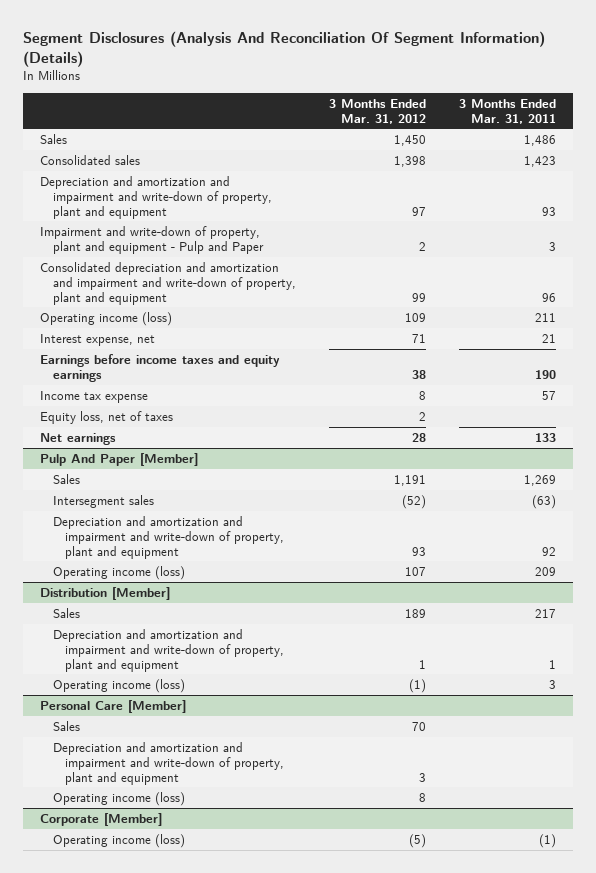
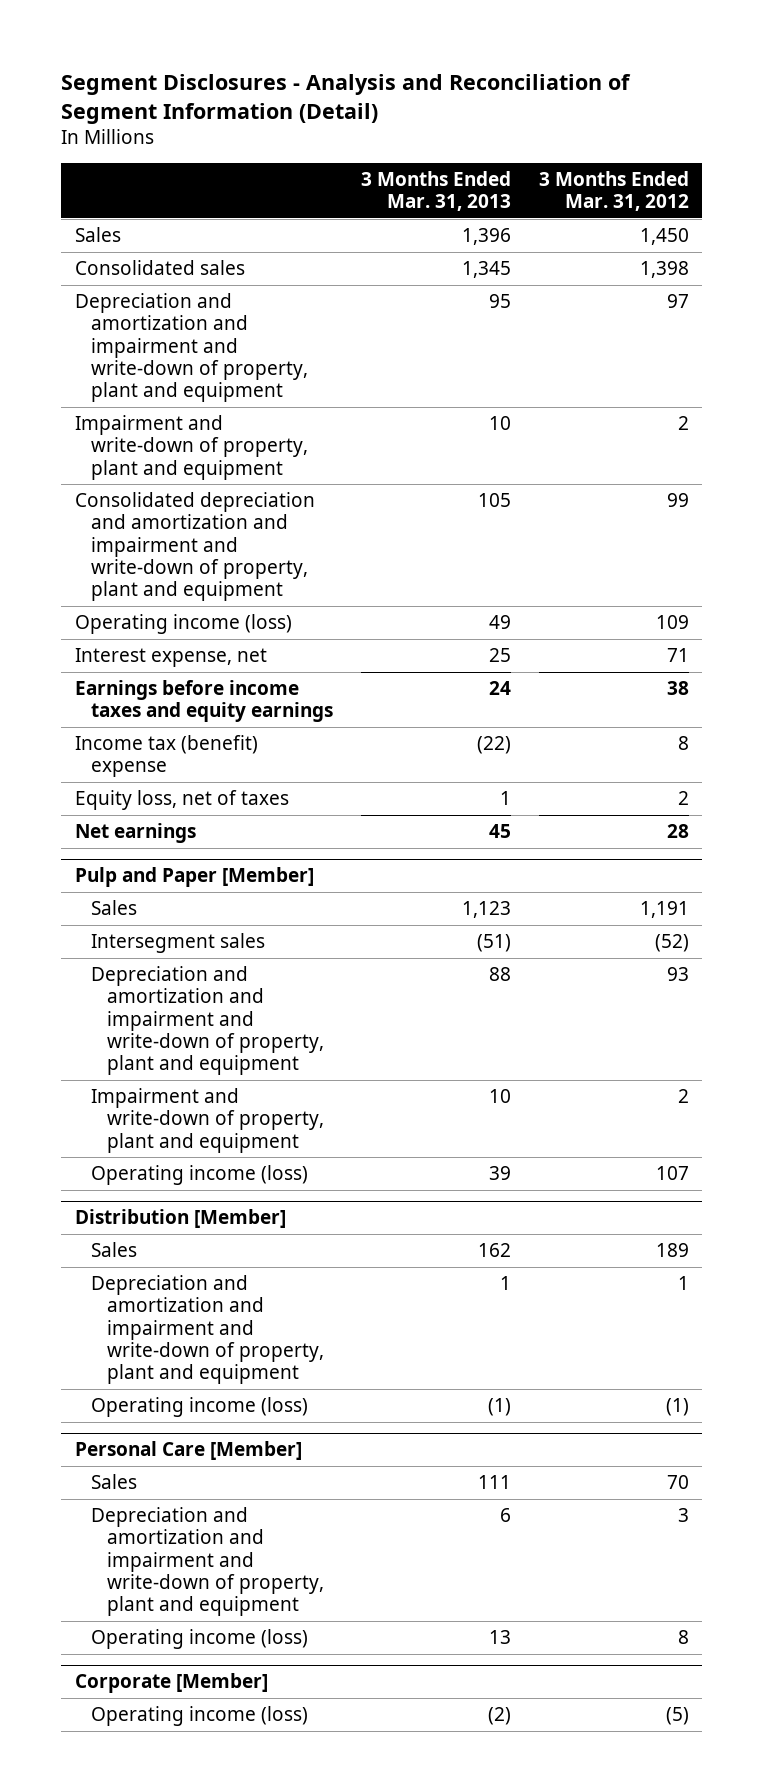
[23,31,546,67] Segment Disclosures (Analysis And Reconciliation Of Segment Information) (Details) -> [60,73,631,124] Segment Disclosures - Analysis and Reconciliation of Segment Information (Detail)
[459,98,557,124] 3 Months Ended Mar. 31, 2011 -> none
none -> [360,171,511,212] 3 Months Ended Mar. 31, 2013
[39,225,264,254] Impairment and write-down of property, plant and equipment - Pulp and Paper -> [74,415,308,480] Impairment and write-down of property, plant and equipment
[39,390,148,403] Income tax expense -> [74,735,258,778] Income tax (benefit) expense
[39,452,198,466] Pulp And Paper [Member] -> [74,867,314,888] Pulp and Paper [Member]
none -> [90,1088,324,1153] Impairment and write-down of property, plant and equipment

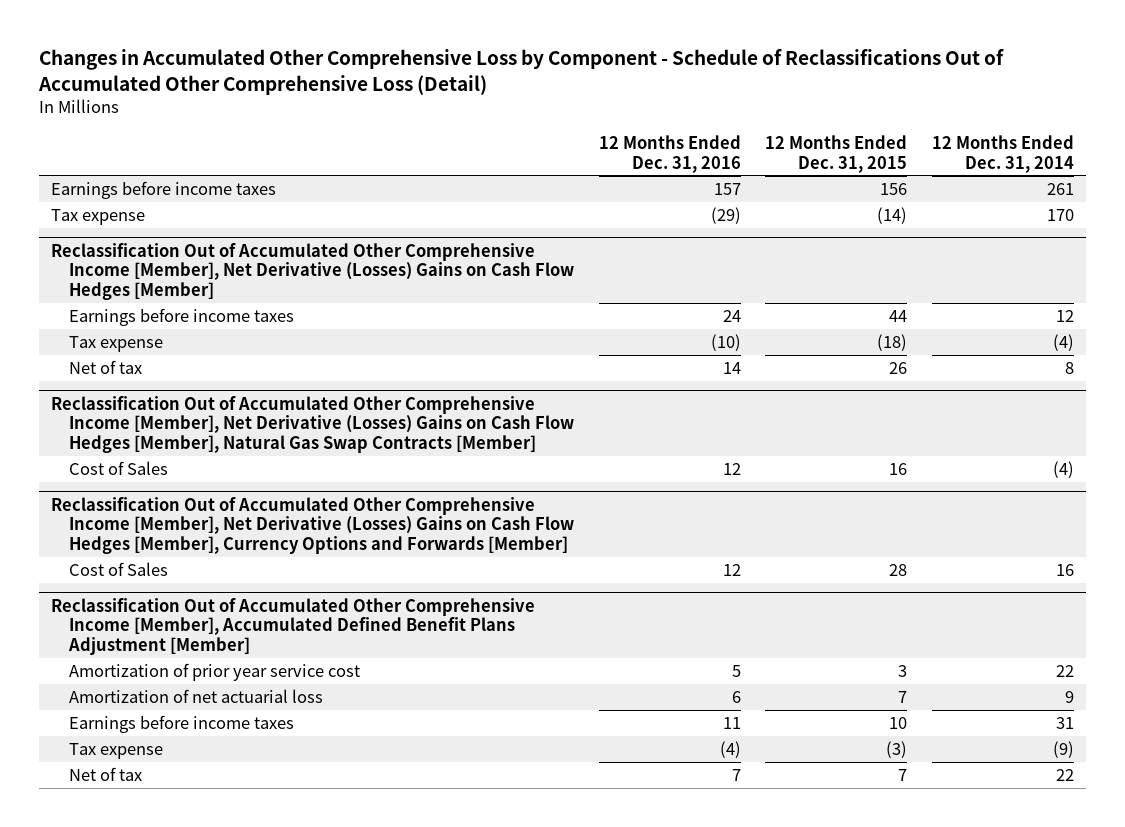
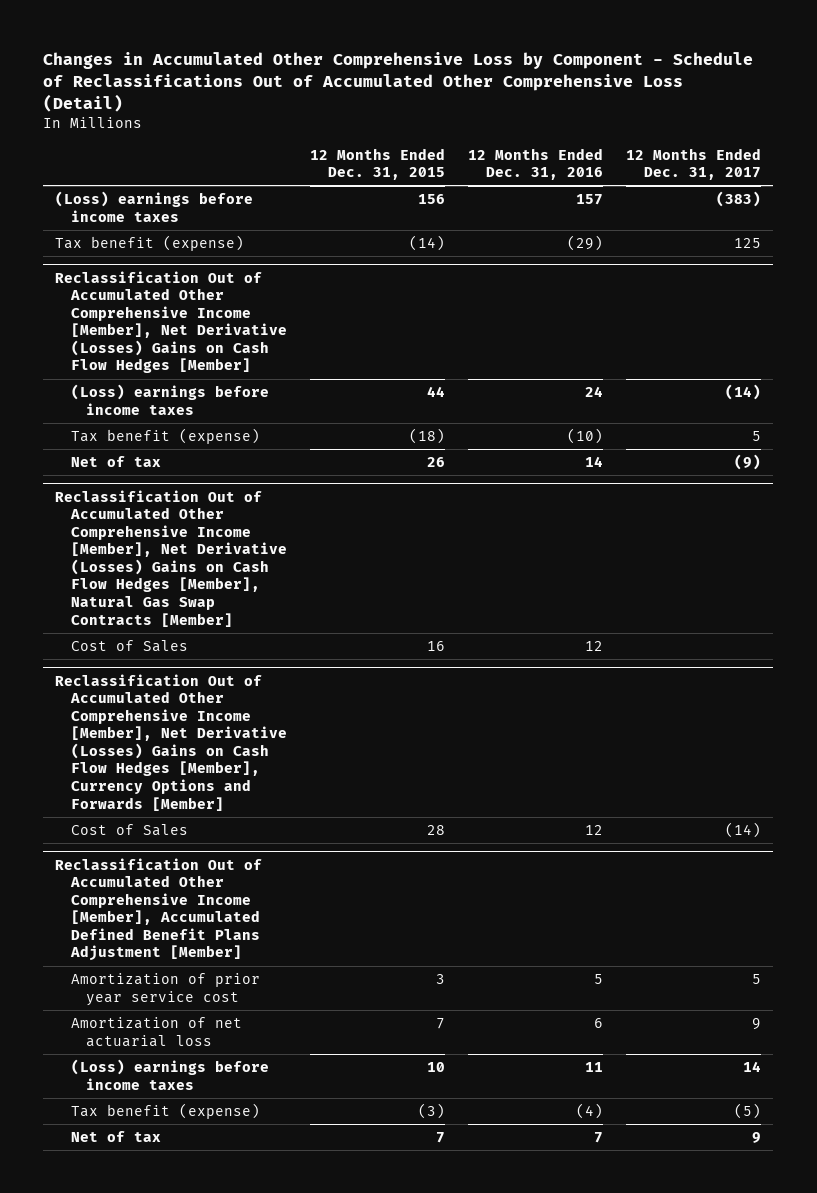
[932,134,1075,173] 12 Months Ended Dec. 31, 2014 -> none
none -> [626,147,762,181] 12 Months Ended Dec. 31, 2017
[51,180,277,199] Earnings before income taxes -> [55,191,254,222] (Loss) earnings before income taxes
[51,208,146,225] Tax expense -> [55,235,245,252] Tax benefit (expense)
[68,307,294,326] Earnings before income taxes -> [70,384,269,415] (Loss) earnings before income taxes
[68,335,163,352] Tax expense -> [70,428,260,445] Tax benefit (expense)
[68,714,294,733] Earnings before income taxes -> [70,1059,269,1090] (Loss) earnings before income taxes
[68,742,163,759] Tax expense -> [70,1103,260,1120] Tax benefit (expense)

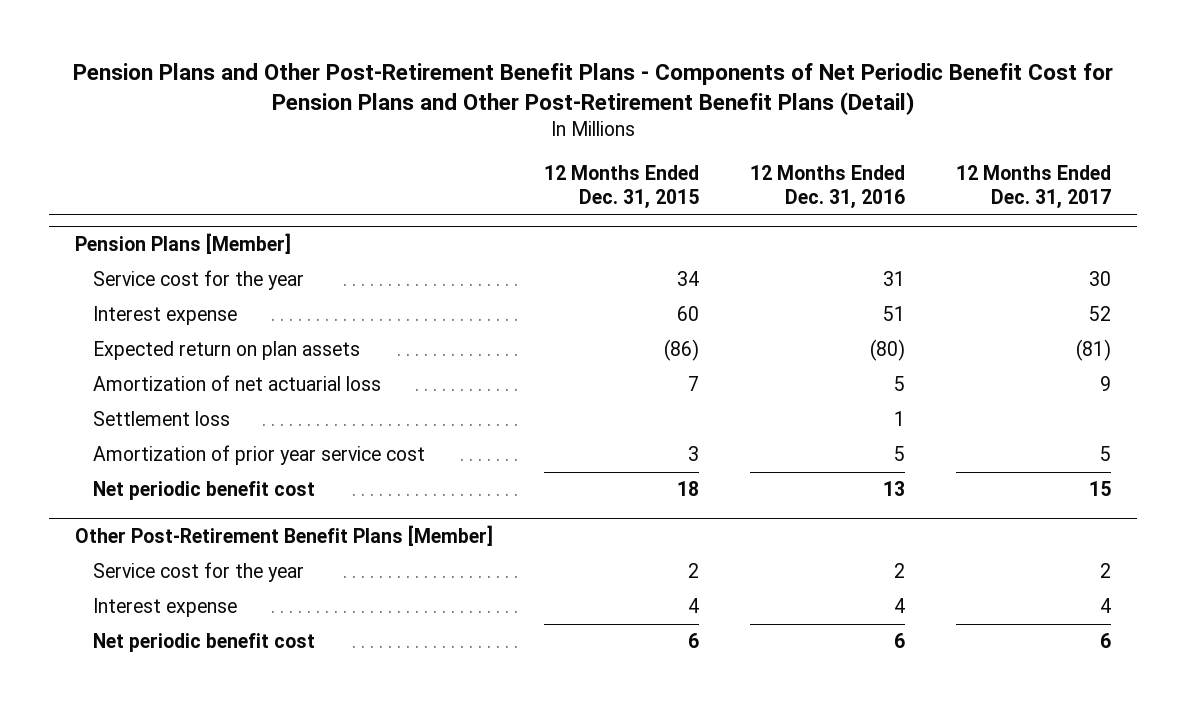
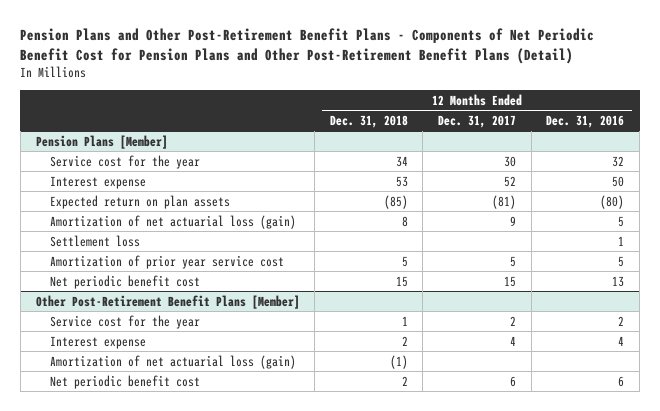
[543,165,699,209] 12 Months Ended Dec. 31, 2015 -> none
none -> [329,114,408,128] Dec. 31, 2018
[882,271,905,287] 31 -> [612,155,625,167] 32
[882,306,905,322] 51 -> [612,175,625,187] 50
[93,375,382,392] Amortization of net actuarial loss -> [49,214,296,229] Amortization of net actuarial loss (gain)
none -> [49,354,296,369] Amortization of net actuarial loss (gain)

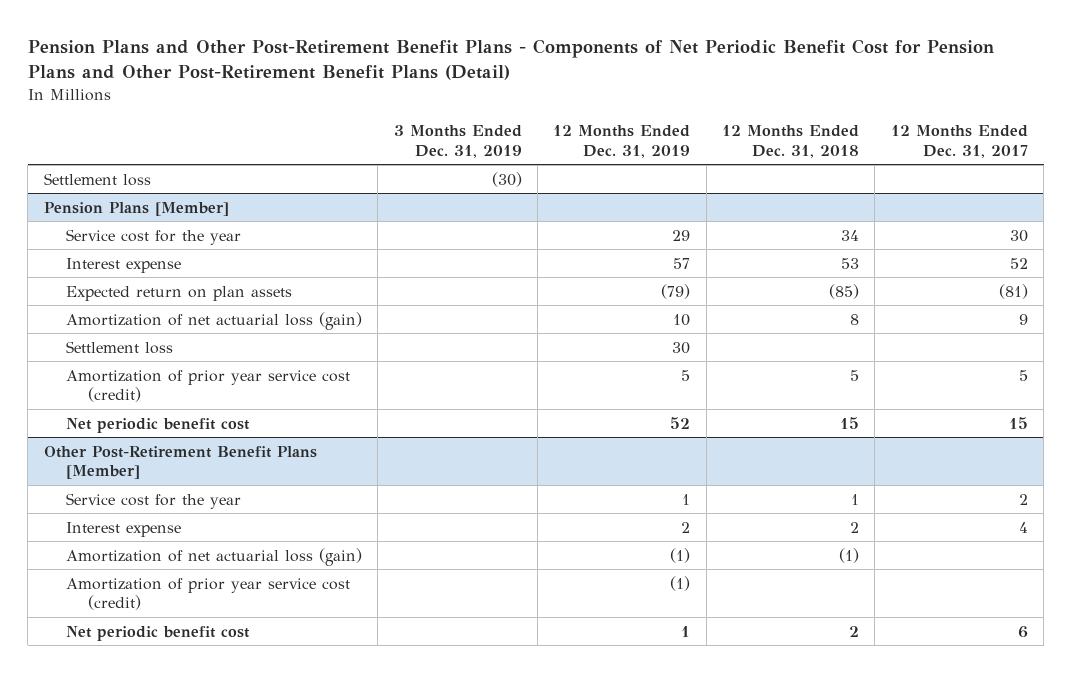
[546,114,625,128] Dec. 31, 2016 -> none
none -> [393,125,522,158] 3 Months Ended Dec. 31, 2019
none -> [553,125,691,158] 12 Months Ended Dec. 31, 2019
none -> [43,172,151,186] Settlement loss
[49,254,284,269] Amortization of prior year service cost -> [66,369,351,403] Amortization of prior year service cost (credit)
none -> [66,577,351,611] Amortization of prior year service cost (credit)

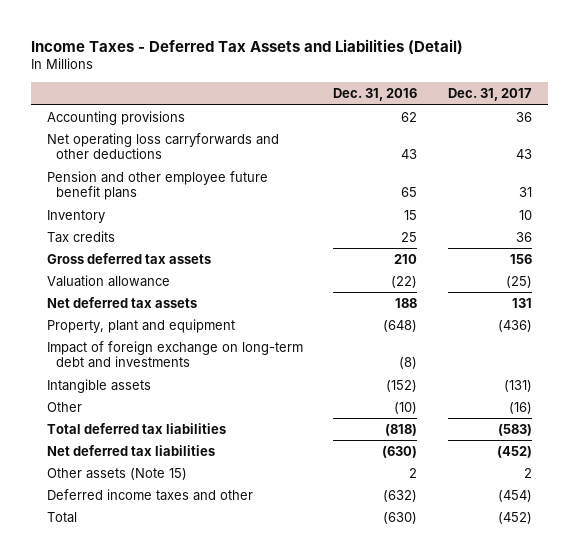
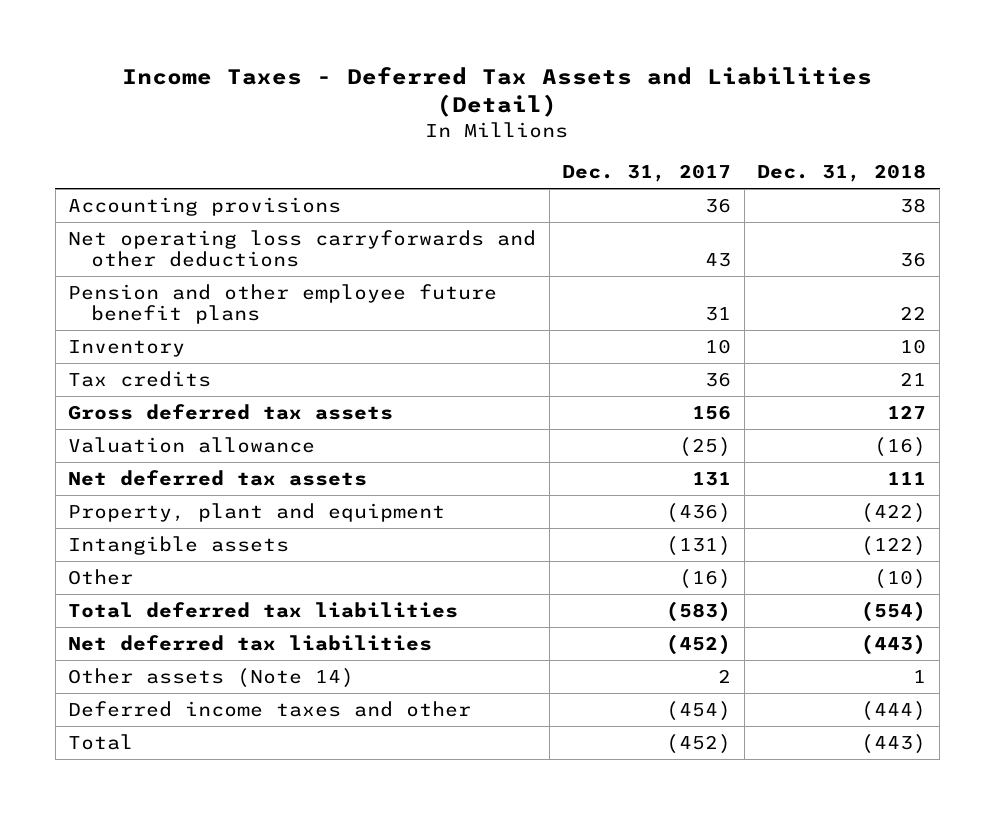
[333,88,418,102] Dec. 31, 2016 -> none
none -> [757,164,927,183] Dec. 31, 2018
[46,341,303,369] Impact of foreign exchange on long-term debt and investments -> none
[46,468,187,481] Other assets (Note 15) -> [68,667,355,688] Other assets (Note 14)

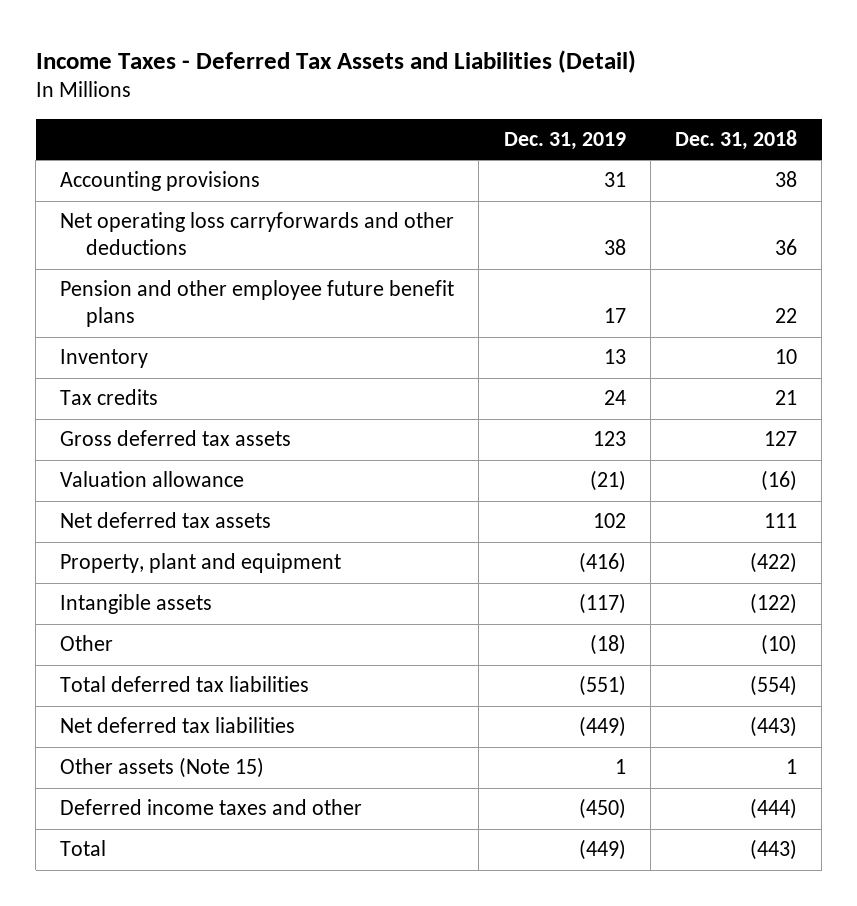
[562,164,732,183] Dec. 31, 2017 -> none
none -> [503,131,626,150] Dec. 31, 2019
[68,667,355,688] Other assets (Note 14) -> [60,757,265,779] Other assets (Note 15)

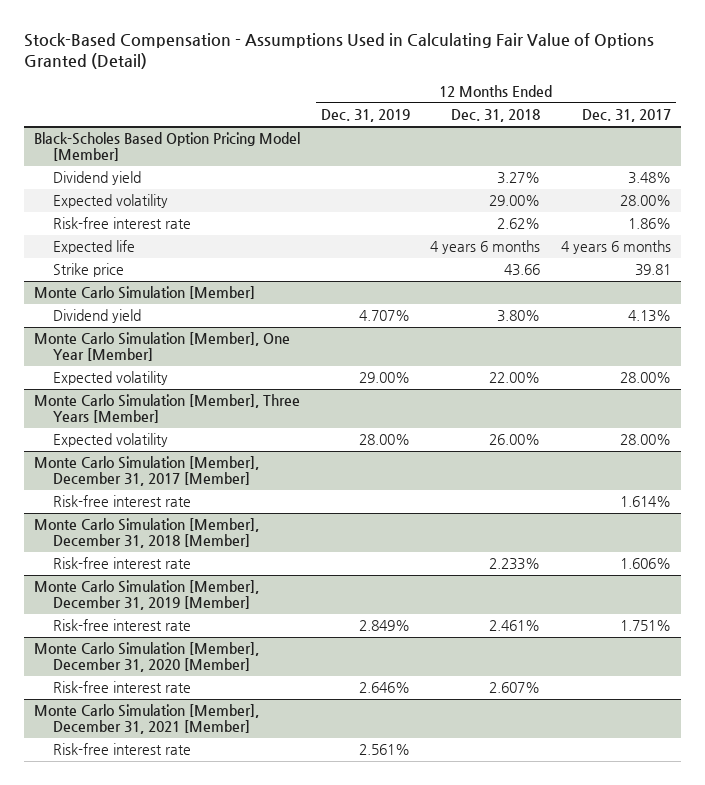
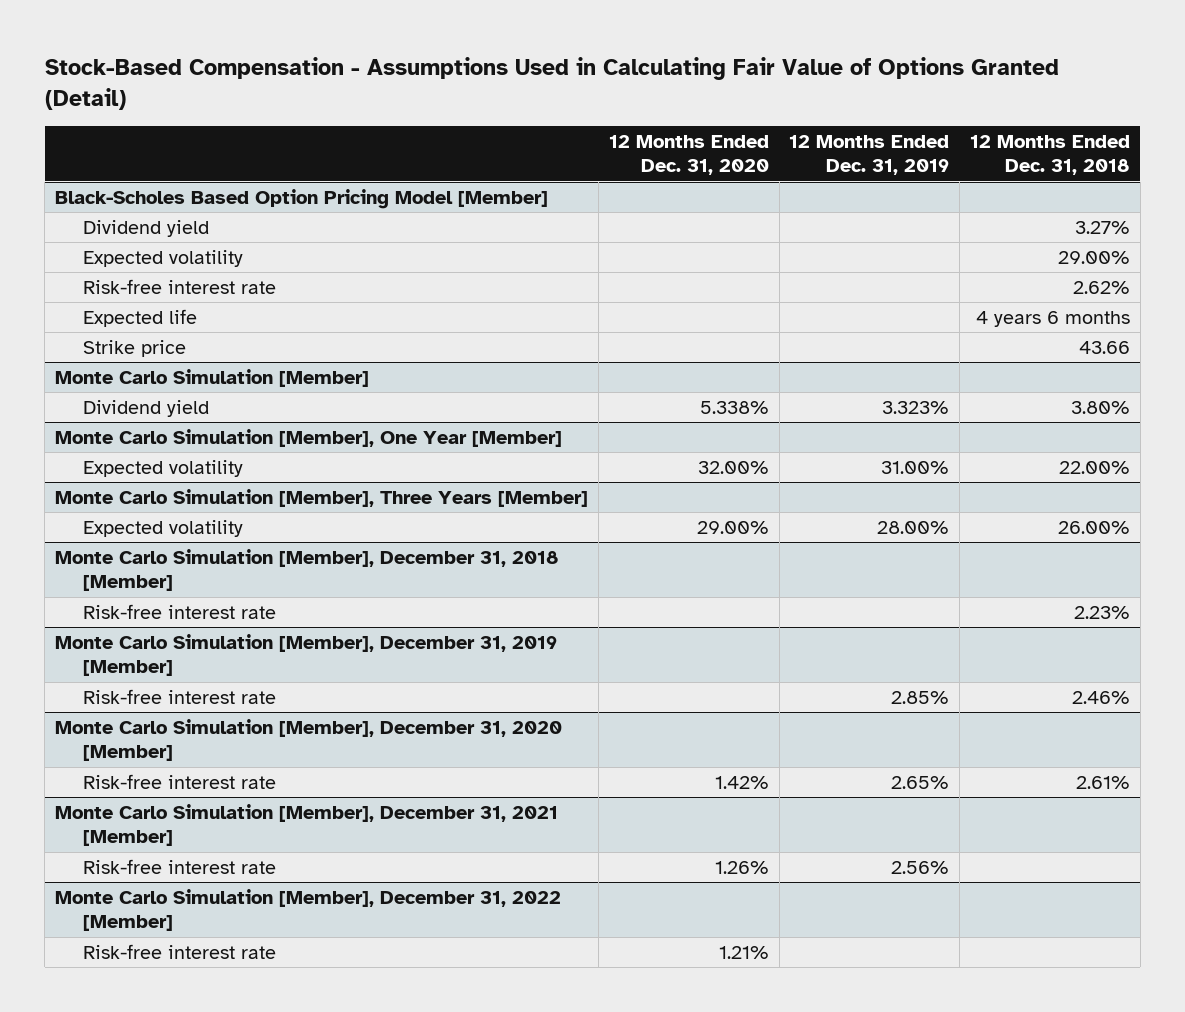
[581,109,671,123] Dec. 31, 2017 -> none
none -> [608,134,769,176] 12 Months Ended Dec. 31, 2020
[358,310,410,322] 4.707% -> [882,400,950,414] 3.323%
[358,372,410,384] 29.00% -> [881,460,950,474] 31.00%
[34,456,260,487] Monte Carlo Simulation [Member], December 31, 2017 [Member] -> none
[53,495,192,508] Risk-free interest rate -> none
[489,558,541,571] 2.233% -> [1074,605,1131,619] 2.23%
[358,620,410,632] 2.849% -> [891,690,950,704] 2.85%
[489,620,541,632] 2.461% -> [1072,690,1131,704] 2.46%
[358,682,410,694] 2.646% -> [891,775,950,789] 2.65%
[489,682,541,694] 2.607% -> [1076,775,1131,789] 2.61%
[358,744,410,756] 2.561% -> [891,860,950,874] 2.56%
none -> [54,888,561,932] Monte Carlo Simulation [Member], December 31, 2022 [Member]
none -> [82,943,276,959] Risk-free interest rate

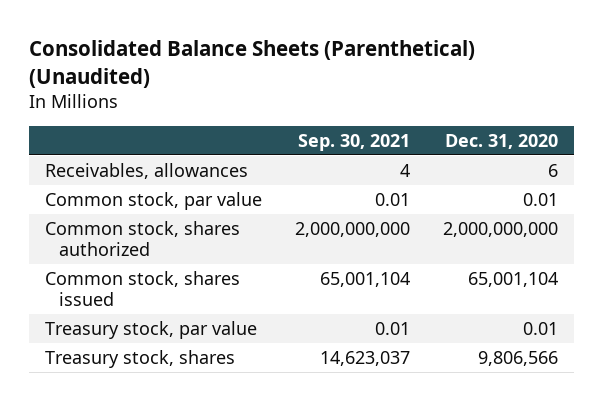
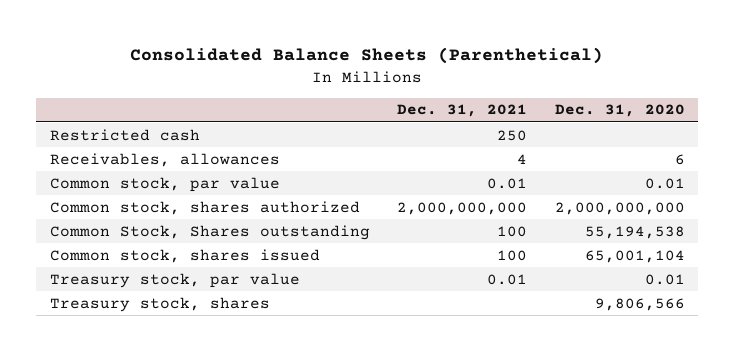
[28,40,475,89] Consolidated Balance Sheets (Parenthetical) (Unaudited) -> [130,47,604,65] Consolidated Balance Sheets (Parenthetical)
[297,133,410,151] Sep. 30, 2021 -> none
none -> [397,104,528,118] Dec. 31, 2021
none -> [49,128,200,141] Restricted cash
none -> [49,224,370,240] Common Stock, Shares outstanding

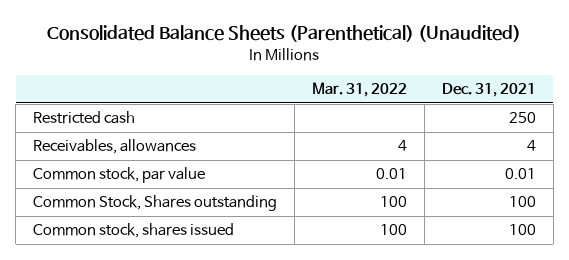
[130,47,604,65] Consolidated Balance Sheets (Parenthetical) -> [47,25,522,43] Consolidated Balance Sheets (Parenthetical) (Unaudited)
[554,104,685,118] Dec. 31, 2020 -> none
none -> [311,82,407,98] Mar. 31, 2022
[49,200,360,215] Common stock, shares authorized -> none
[49,272,300,288] Treasury stock, par value -> none
[49,296,270,312] Treasury stock, shares -> none

